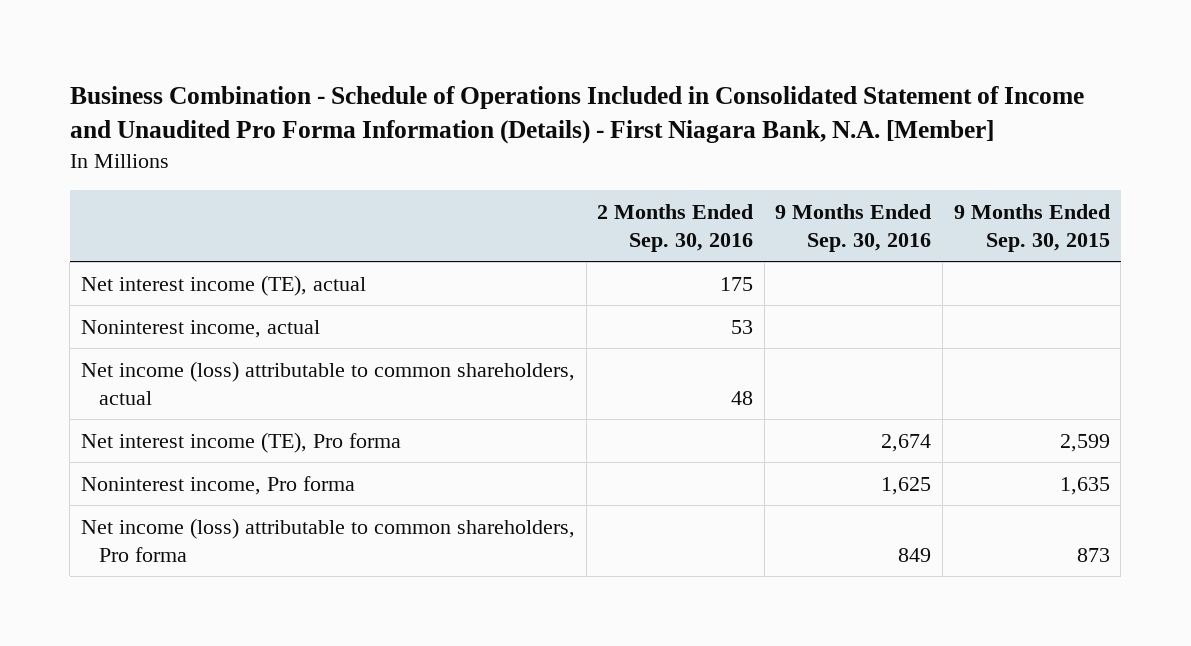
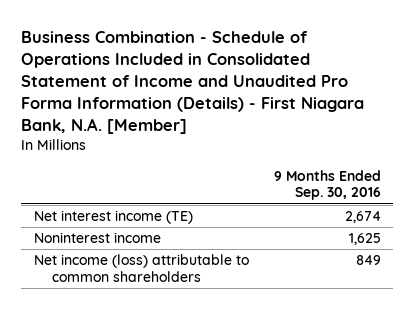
[597,203,754,252] 2 Months Ended Sep. 30, 2016 -> none
[953,203,1110,252] 9 Months Ended Sep. 30, 2015 -> none
[80,274,366,296] Net interest income (TE), actual -> none
[80,319,320,338] Noninterest income, actual -> none
[80,360,575,405] Net income (loss) attributable to common shareholders, actual -> none
[80,431,401,453] Net interest income (TE), Pro forma -> [33,210,193,225] Net interest income (TE)
[80,475,355,495] Noninterest income, Pro forma -> [33,232,161,244] Noninterest income
[80,517,575,562] Net income (loss) attributable to common shareholders, Pro forma -> [33,254,249,283] Net income (loss) attributable to common shareholders

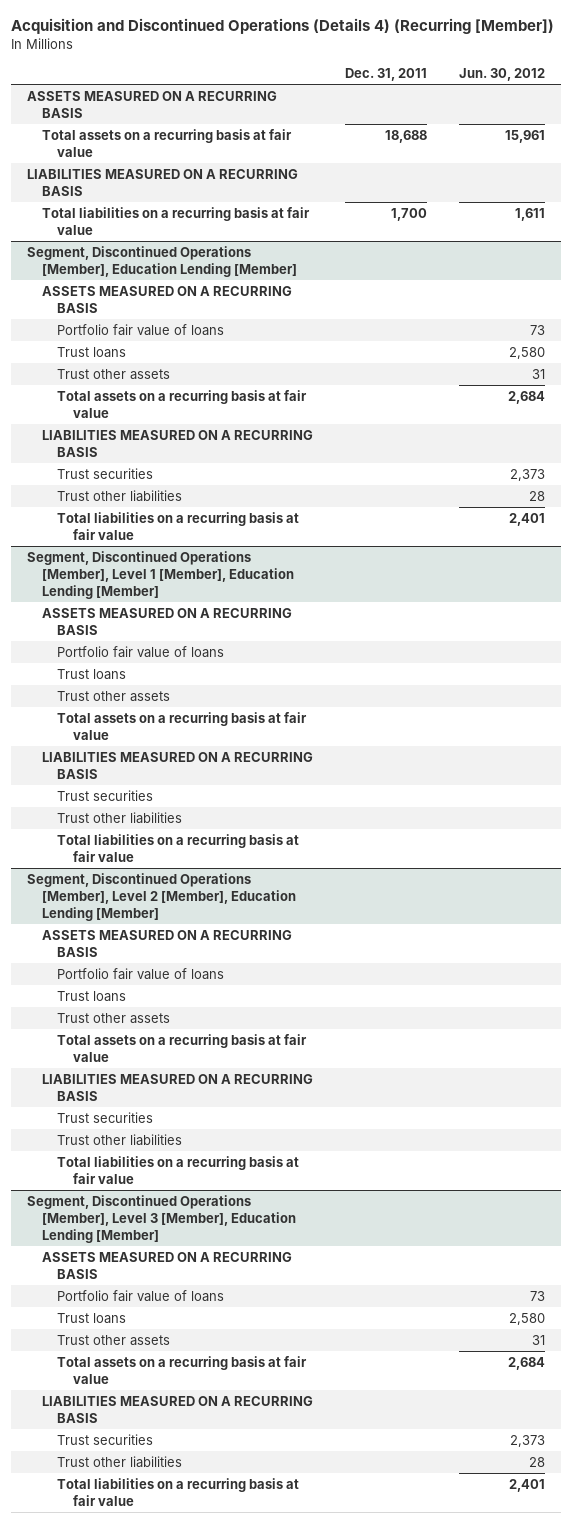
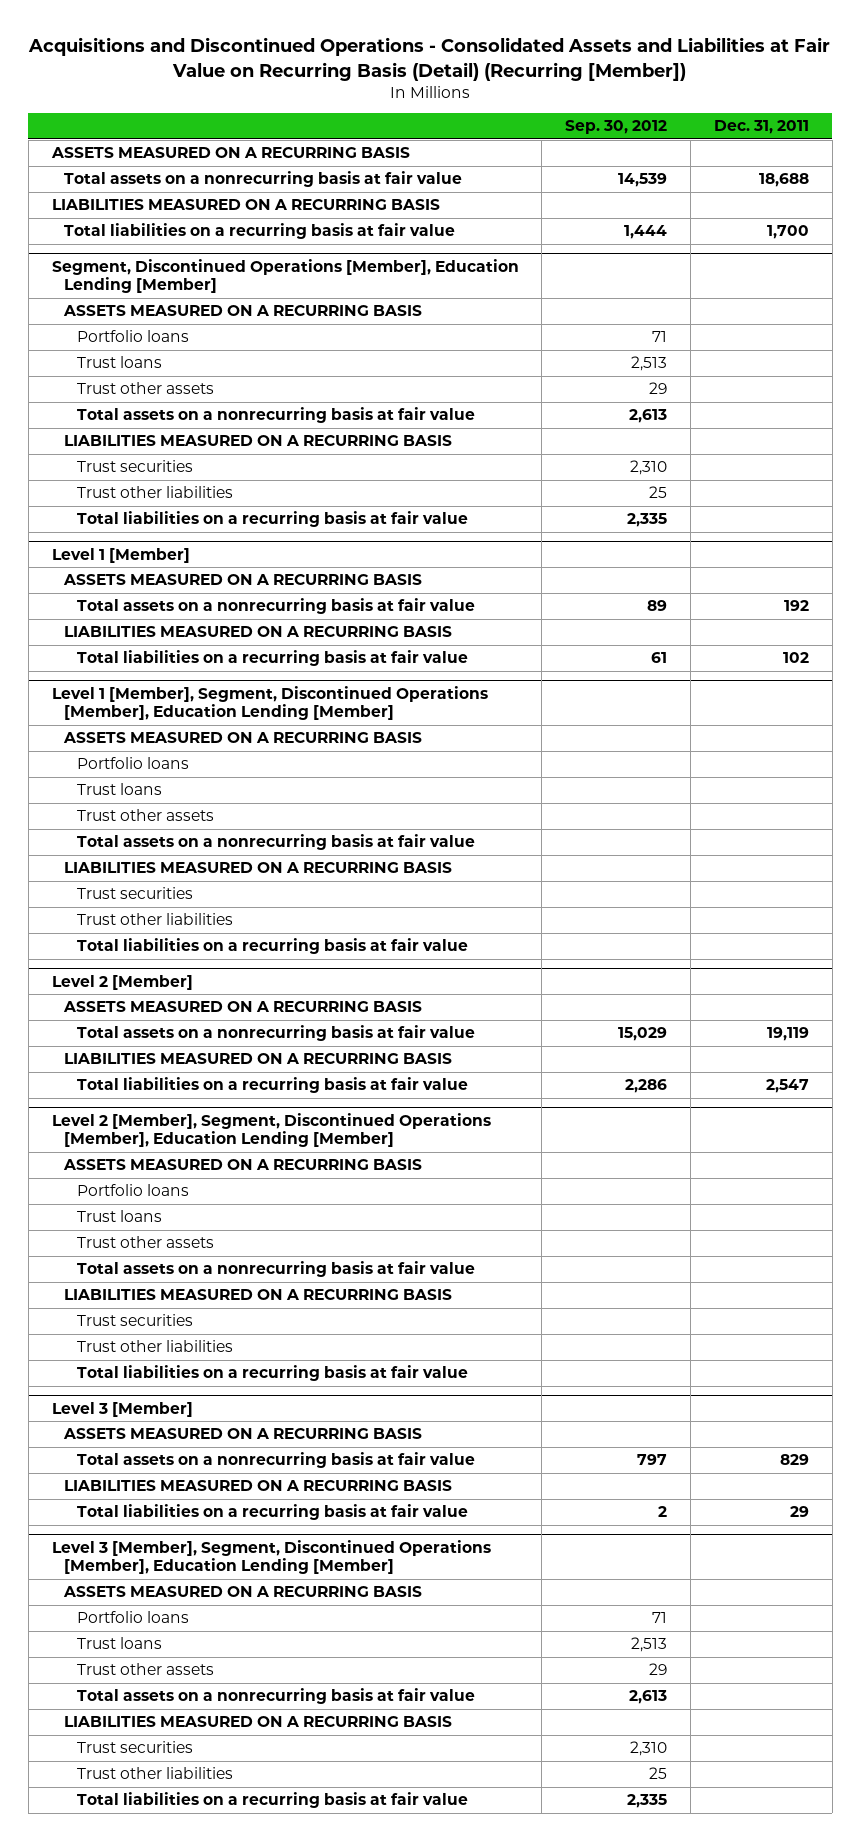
[10,18,554,35] Acquisition and Discontinued Operations (Details 4) (Recurring [Member]) -> [28,37,831,81] Acquisitions and Discontinued Operations - Consolidated Assets and Liabilities at Fair Value on Recurring Basis (Detail) (Recurring [Member])
[459,67,546,81] Jun. 30, 2012 -> none
none -> [565,120,668,135] Sep. 30, 2012
[42,128,293,157] Total assets on a recurring basis at fair value -> [64,171,463,188] Total assets on a nonrecurring basis at fair value
[57,323,225,336] Portfolio fair value of loans -> [76,330,189,343] Portfolio loans
[57,389,308,418] Total assets on a recurring basis at fair value -> [76,407,475,424] Total assets on a nonrecurring basis at fair value
none -> [51,547,190,563] Level 1 [Member]
none -> [63,574,423,586] ASSETS MEASURED ON A RECURRING BASIS
none -> [76,598,475,615] Total assets on a nonrecurring basis at fair value
none -> [64,626,453,638] LIABILITIES MEASURED ON A RECURRING BASIS
none -> [76,650,468,667] Total liabilities on a recurring basis at fair value
[26,550,295,599] Segment, Discontinued Operations [Member], Level 1 [Member], Education Lending [Member] -> [51,685,488,721] Level 1 [Member], Segment, Discontinued Operations [Member], Education Lending [Member]
[57,645,225,658] Portfolio fair value of loans -> [76,757,189,770] Portfolio loans
[57,711,308,740] Total assets on a recurring basis at fair value -> [76,834,475,851] Total assets on a nonrecurring basis at fair value
none -> [51,974,193,990] Level 2 [Member]
none -> [63,1001,423,1013] ASSETS MEASURED ON A RECURRING BASIS
none -> [76,1025,475,1042] Total assets on a nonrecurring basis at fair value
none -> [64,1053,453,1065] LIABILITIES MEASURED ON A RECURRING BASIS
none -> [76,1077,468,1094] Total liabilities on a recurring basis at fair value
[26,872,297,921] Segment, Discontinued Operations [Member], Level 2 [Member], Education Lending [Member] -> [51,1112,491,1148] Level 2 [Member], Segment, Discontinued Operations [Member], Education Lending [Member]
[57,967,225,980] Portfolio fair value of loans -> [76,1184,189,1197] Portfolio loans
[57,1033,308,1062] Total assets on a recurring basis at fair value -> [76,1261,475,1278] Total assets on a nonrecurring basis at fair value
none -> [51,1401,193,1417] Level 3 [Member]
none -> [63,1428,423,1440] ASSETS MEASURED ON A RECURRING BASIS
none -> [76,1452,475,1469] Total assets on a nonrecurring basis at fair value
none -> [64,1480,453,1492] LIABILITIES MEASURED ON A RECURRING BASIS
none -> [76,1504,468,1521] Total liabilities on a recurring basis at fair value
[26,1194,297,1243] Segment, Discontinued Operations [Member], Level 3 [Member], Education Lending [Member] -> [51,1539,491,1575] Level 3 [Member], Segment, Discontinued Operations [Member], Education Lending [Member]
[57,1289,225,1302] Portfolio fair value of loans -> [76,1611,189,1624] Portfolio loans
[57,1355,308,1384] Total assets on a recurring basis at fair value -> [76,1688,475,1705] Total assets on a nonrecurring basis at fair value

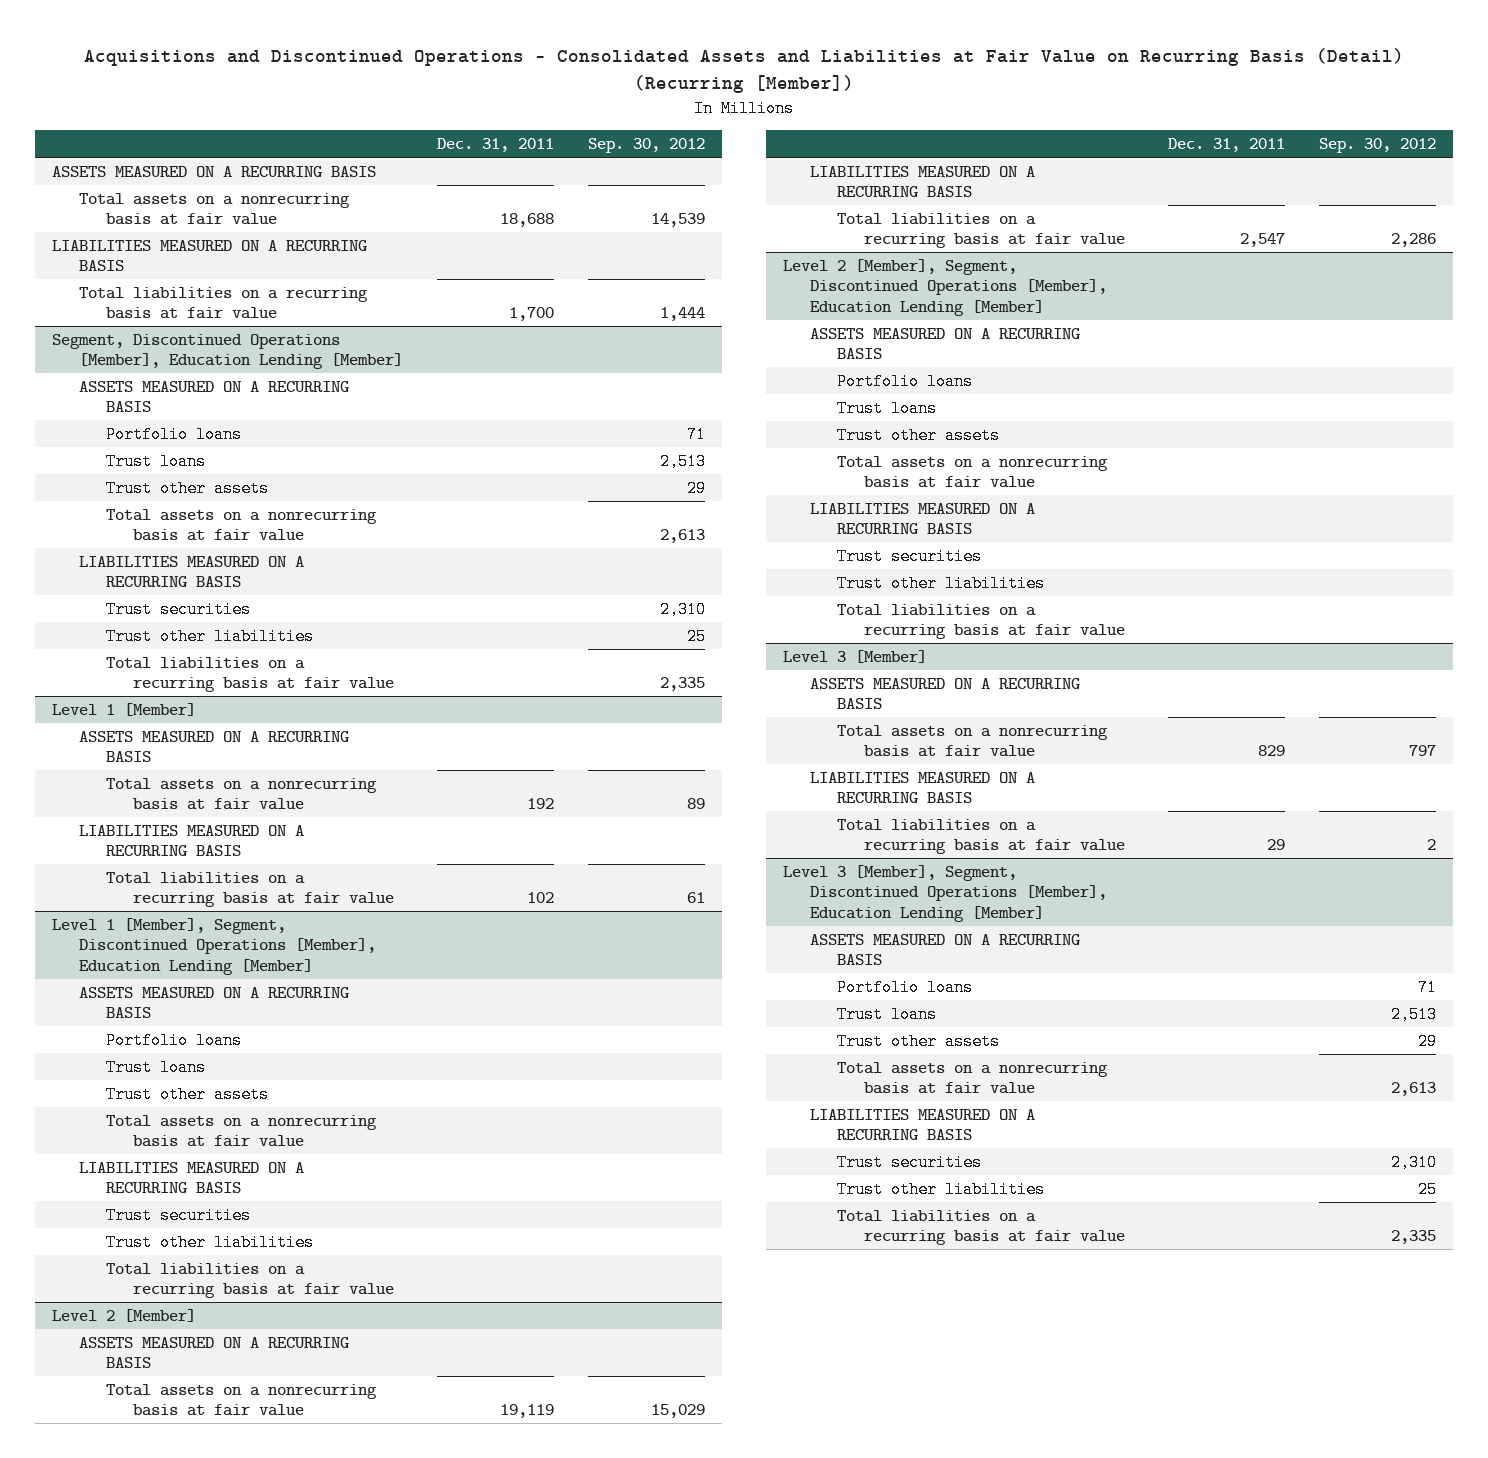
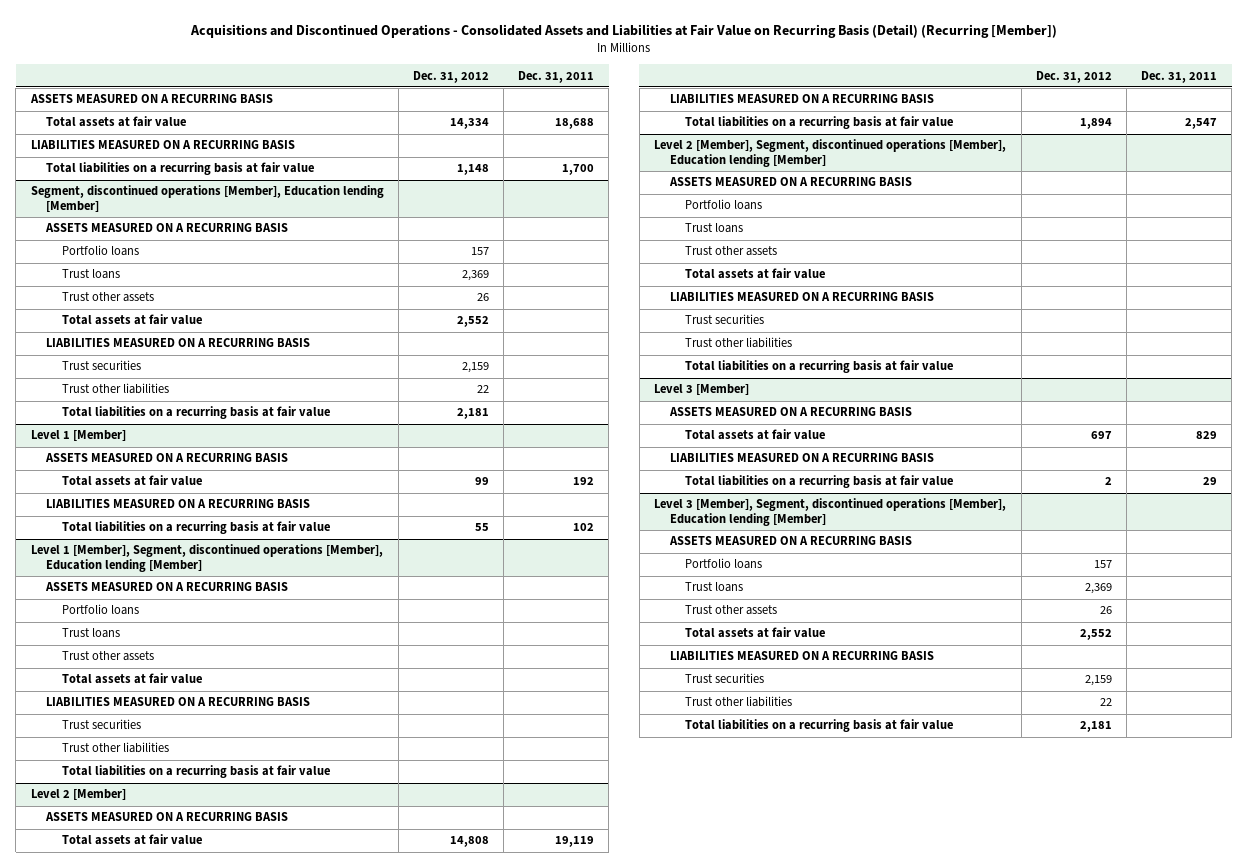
[588,138,706,154] Sep. 30, 2012 -> none
none -> [412,70,489,83] Dec. 31, 2012
[79,192,351,226] Total assets on a nonrecurring basis at fair value -> [46,116,187,128] Total assets at fair value
[52,333,404,370] Segment, Discontinued Operations [Member], Education Lending [Member] -> [30,185,384,212] Segment, discontinued operations [Member], Education lending [Member]
[106,508,378,542] Total assets on a nonrecurring basis at fair value -> [61,314,202,326] Total assets at fair value
[106,777,378,811] Total assets on a nonrecurring basis at fair value -> [61,475,202,487] Total assets at fair value
[52,917,377,975] Level 1 [Member], Segment, Discontinued Operations [Member], Education Lending [Member] -> [30,544,383,572] Level 1 [Member], Segment, discontinued operations [Member], Education lending [Member]
[106,1114,378,1148] Total assets on a nonrecurring basis at fair value -> [61,673,202,685] Total assets at fair value
[106,1383,378,1417] Total assets on a nonrecurring basis at fair value -> [61,834,202,846] Total assets at fair value
[782,258,1107,316] Level 2 [Member], Segment, Discontinued Operations [Member], Education Lending [Member] -> [654,139,1007,167] Level 2 [Member], Segment, discontinued operations [Member], Education lending [Member]
[836,455,1108,489] Total assets on a nonrecurring basis at fair value -> [685,268,826,280] Total assets at fair value
[836,724,1108,758] Total assets on a nonrecurring basis at fair value -> [685,429,826,441] Total assets at fair value
[782,864,1107,922] Level 3 [Member], Segment, Discontinued Operations [Member], Education Lending [Member] -> [654,498,1007,526] Level 3 [Member], Segment, discontinued operations [Member], Education lending [Member]
[836,1061,1108,1095] Total assets on a nonrecurring basis at fair value -> [685,627,826,639] Total assets at fair value

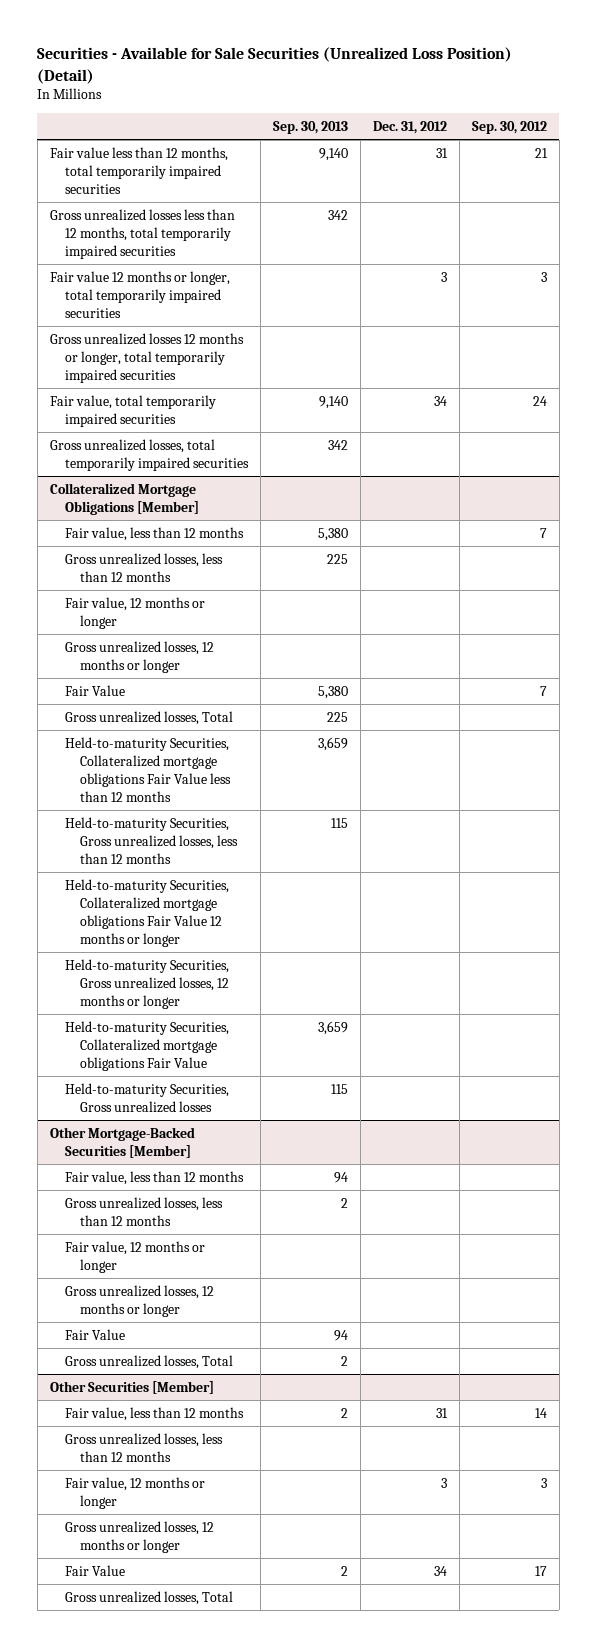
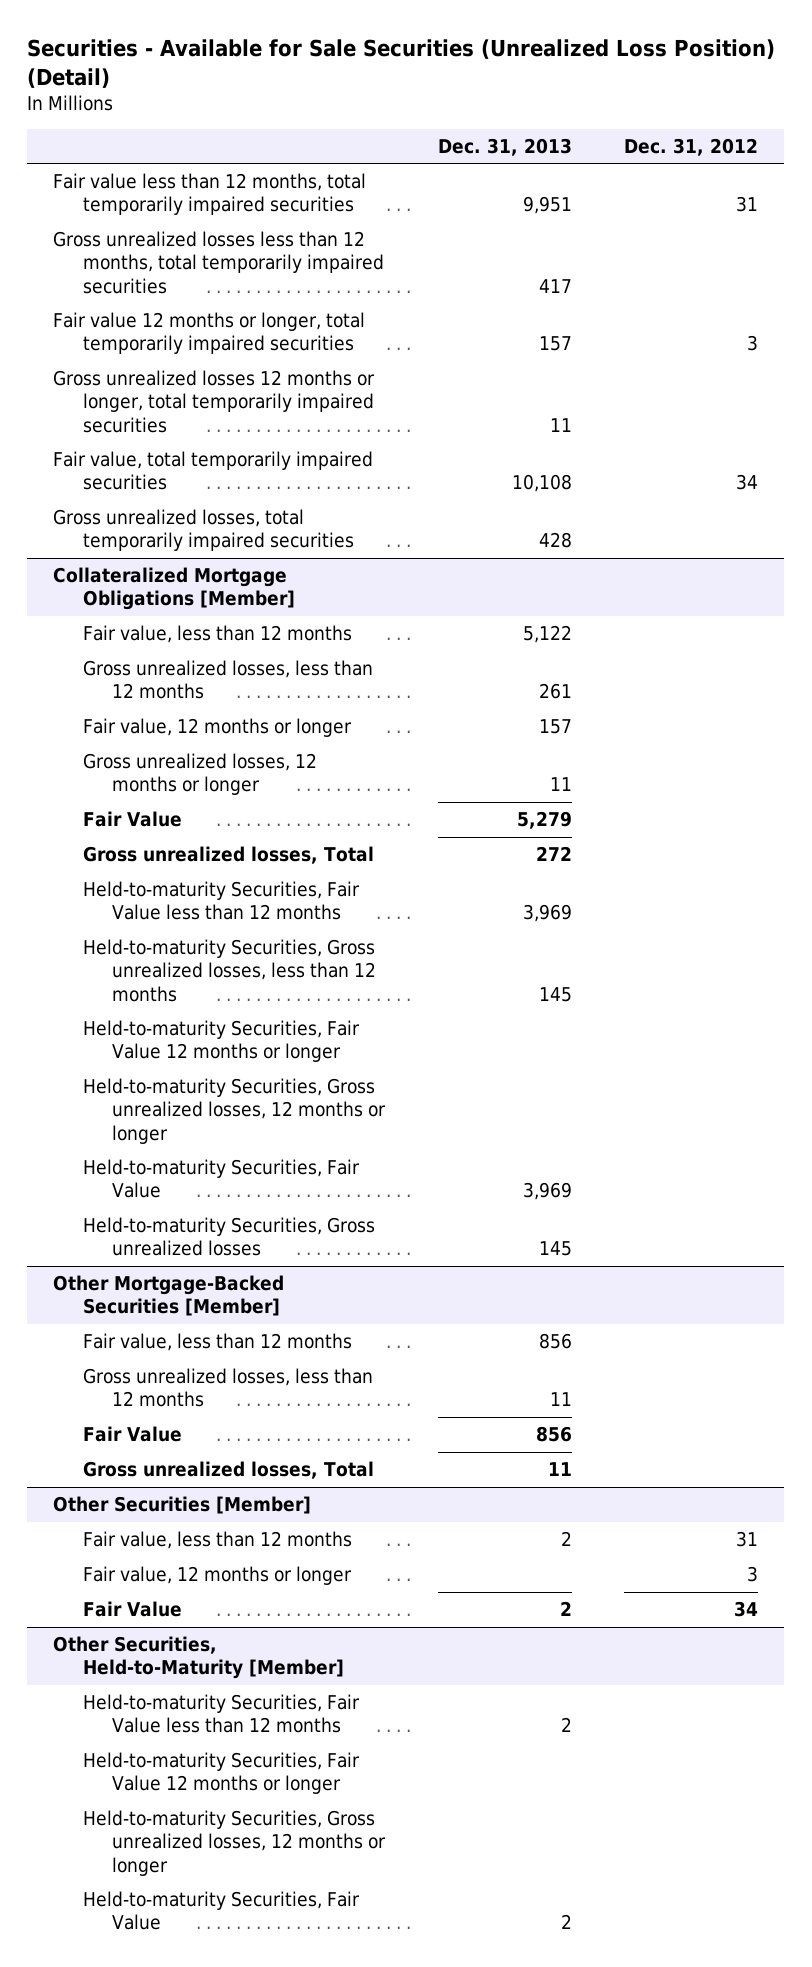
[272,121,348,135] Sep. 30, 2013 -> none
[471,121,547,135] Sep. 30, 2012 -> none
none -> [437,137,572,156] Dec. 31, 2013
[65,736,232,802] Held-to-maturity Securities, Collateralized mortgage obligations Fair Value less than 12 months -> [82,881,360,921] Held-to-maturity Securities, Fair Value less than 12 months
[65,878,230,947] Held-to-maturity Securities, Collateralized mortgage obligations Fair Value 12 months or longer -> [82,1020,360,1063] Held-to-maturity Securities, Fair Value 12 months or longer
[65,1020,230,1071] Held-to-maturity Securities, Collateralized mortgage obligations Fair Value -> [82,1159,360,1199] Held-to-maturity Securities, Fair Value
[65,1240,206,1273] Fair value, 12 months or longer -> none
[65,1284,215,1317] Gross unrealized losses, 12 months or longer -> none
[65,1432,224,1462] Gross unrealized losses, less than 12 months -> none
[65,1520,215,1553] Gross unrealized losses, 12 months or longer -> none
[65,1590,234,1605] Gross unrealized losses, Total -> none
none -> [53,1636,344,1680] Other Securities, Held-to-Maturity [Member]
none -> [82,1694,360,1734] Held-to-maturity Securities, Fair Value less than 12 months
none -> [82,1752,360,1795] Held-to-maturity Securities, Fair Value 12 months or longer
none -> [82,1810,387,1876] Held-to-maturity Securities, Gross unrealized losses, 12 months or longer
none -> [82,1891,360,1931] Held-to-maturity Securities, Fair Value

